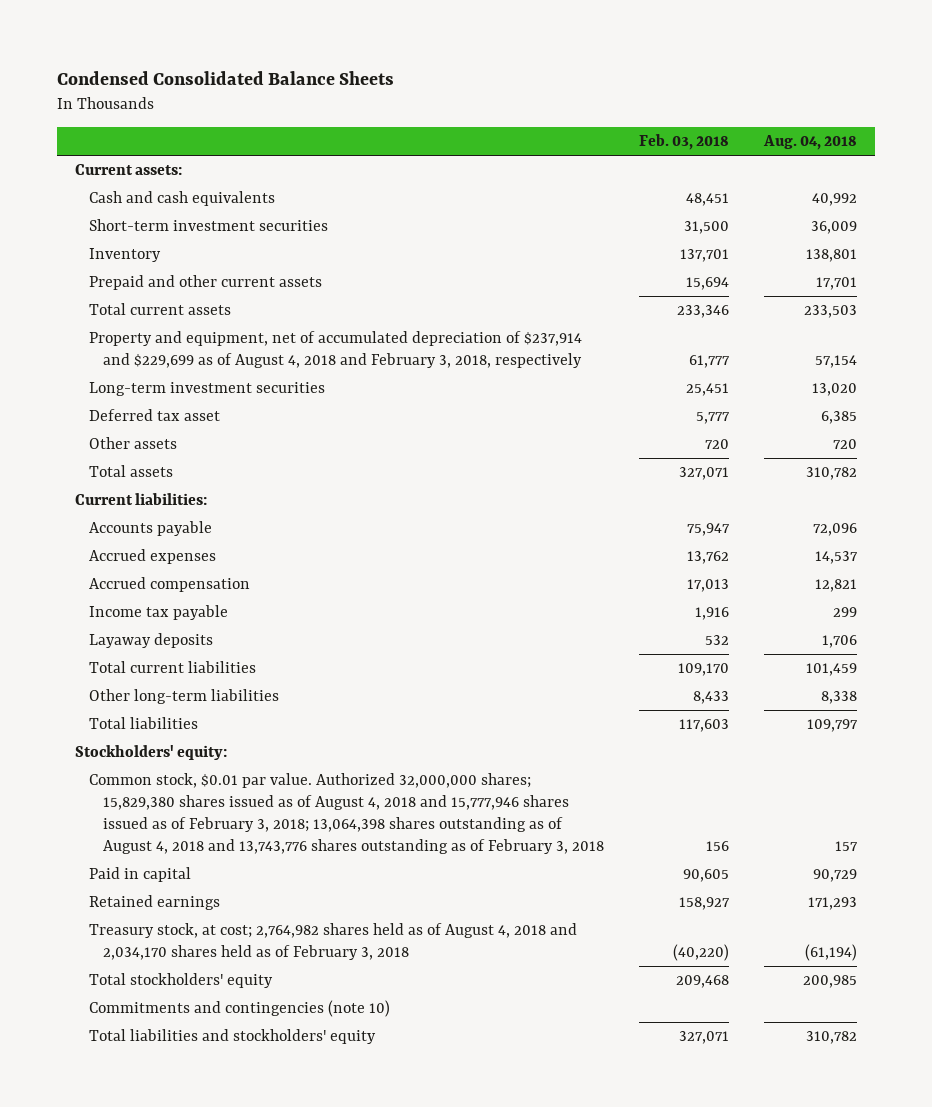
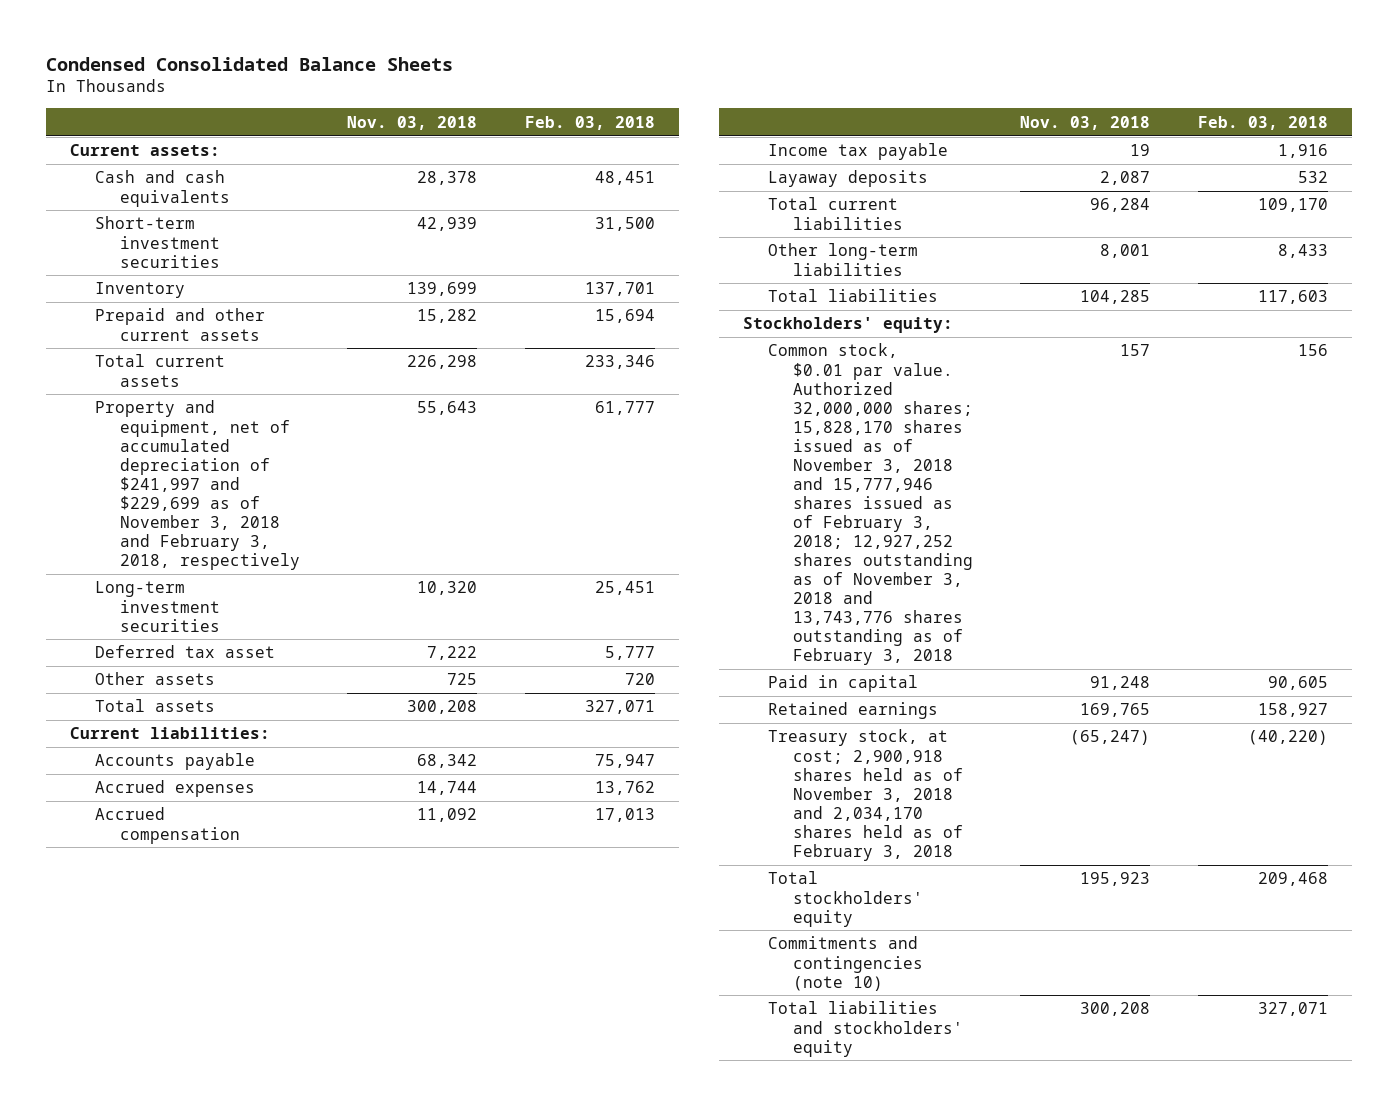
[763,135,858,151] Aug. 04, 2018 -> none
none -> [347,115,478,130] Nov. 03, 2018
[88,331,583,369] Property and equipment, net of accumulated depreciation of $237,914 and $229,699 as of August 4, 2018 and February 3, 2018, respectively -> [94,400,300,570] Property and equipment, net of accumulated depreciation of $241,997 and $229,699 as of November 3, 2018 and February 3, 2018, respectively
[88,773,605,854] Common stock, $0.01 par value. Authorized 32,000,000 shares; 15,829,380 shares issued as of August 4, 2018 and 15,777,946 shares issued as of February 3, 2018; 13,064,398 shares outstanding as of August 4, 2018 and 13,743,776 shares outstanding as of February 3, 2018 -> [767,343,973,666] Common stock, $0.01 par value. Authorized 32,000,000 shares; 15,828,170 shares issued as of November 3, 2018 and 15,777,946 shares issued as of February 3, 2018; 12,927,252 shares outstanding as of November 3, 2018 and 13,743,776 shares outstanding as of February 3, 2018
[88,923,577,961] Treasury stock, at cost; 2,764,982 shares held as of August 4, 2018 and 2,034,170 shares held as of February 3, 2018 -> [767,729,963,861] Treasury stock, at cost; 2,900,918 shares held as of November 3, 2018 and 2,034,170 shares held as of February 3, 2018

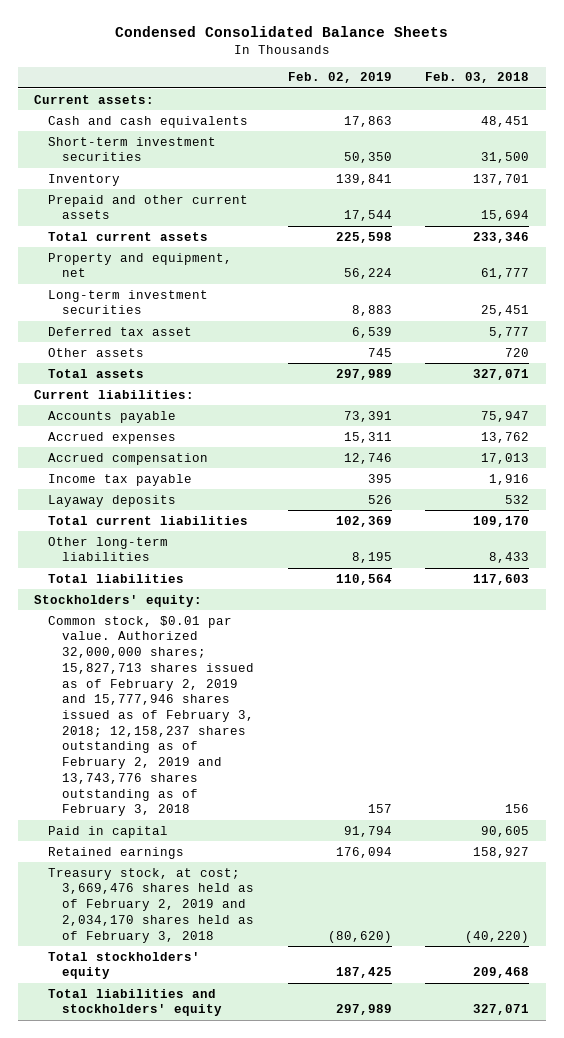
[347,115,478,130] Nov. 03, 2018 -> none
none -> [287,72,392,84] Feb. 02, 2019
[94,400,300,570] Property and equipment, net of accumulated depreciation of $241,997 and $229,699 as of November 3, 2018 and February 3, 2018, respectively -> [48,252,233,278] Property and equipment, net
[767,343,973,666] Common stock, $0.01 par value. Authorized 32,000,000 shares; 15,828,170 shares issued as of November 3, 2018 and 15,777,946 shares issued as of February 3, 2018; 12,927,252 shares outstanding as of November 3, 2018 and 13,743,776 shares outstanding as of February 3, 2018 -> [48,615,255,817] Common stock, $0.01 par value. Authorized 32,000,000 shares; 15,827,713 shares issued as of February 2, 2019 and 15,777,946 shares issued as of February 3, 2018; 12,158,237 shares outstanding as of February 2, 2019 and 13,743,776 shares outstanding as of February 3, 2018
[767,729,963,861] Treasury stock, at cost; 2,900,918 shares held as of November 3, 2018 and 2,034,170 shares held as of February 3, 2018 -> [48,867,255,943] Treasury stock, at cost; 3,669,476 shares held as of February 2, 2019 and 2,034,170 shares held as of February 3, 2018
[767,936,923,991] Commitments and contingencies (note 10) -> none

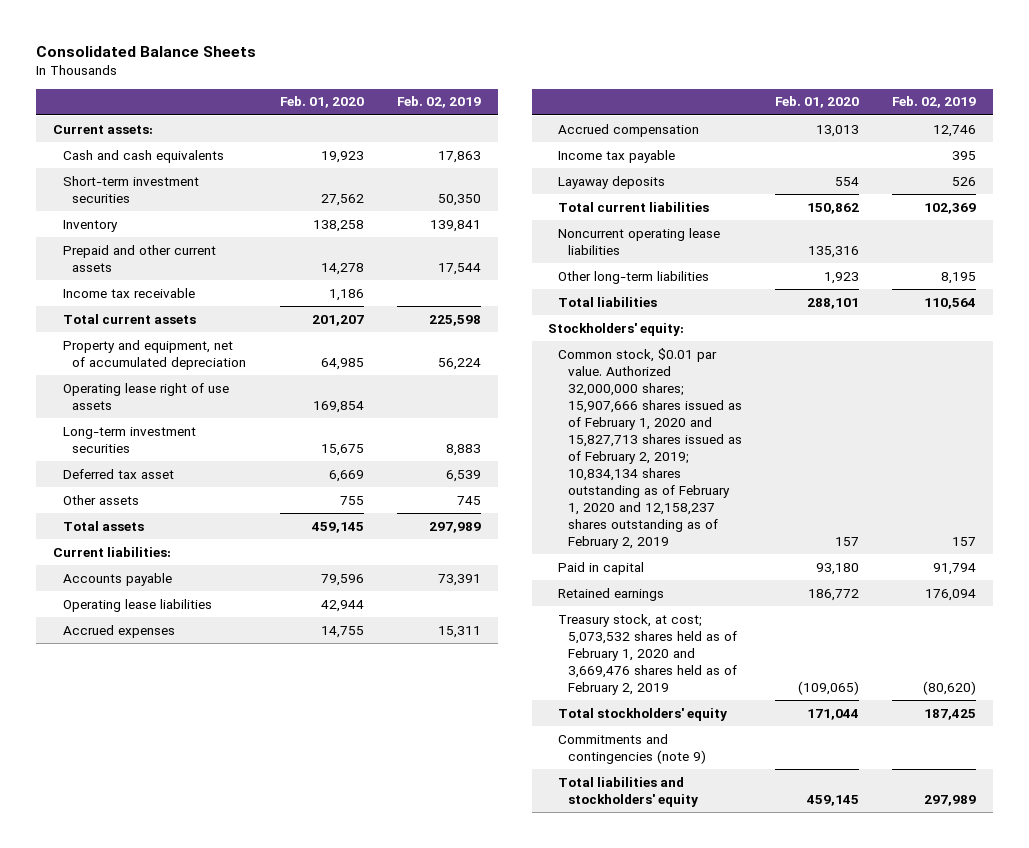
[114,26,448,38] Condensed Consolidated Balance Sheets -> [36,46,257,58] Consolidated Balance Sheets
[425,72,530,84] Feb. 03, 2018 -> none
none -> [279,96,364,109] Feb. 01, 2020
none -> [62,287,195,298] Income tax receivable
[48,252,233,278] Property and equipment, net -> [62,339,247,370] Property and equipment, net of accumulated depreciation
none -> [62,382,229,410] Operating lease right of use assets
none -> [62,598,212,612] Operating lease liabilities
none -> [557,227,720,255] Noncurrent operating lease liabilities
[48,615,255,817] Common stock, $0.01 par value. Authorized 32,000,000 shares; 15,827,713 shares issued as of February 2, 2019 and 15,777,946 shares issued as of February 3, 2018; 12,158,237 shares outstanding as of February 2, 2019 and 13,743,776 shares outstanding as of February 3, 2018 -> [557,347,742,549] Common stock, $0.01 par value. Authorized 32,000,000 shares; 15,907,666 shares issued as of February 1, 2020 and 15,827,713 shares issued as of February 2, 2019; 10,834,134 shares outstanding as of February 1, 2020 and 12,158,237 shares outstanding as of February 2, 2019
[48,867,255,943] Treasury stock, at cost; 3,669,476 shares held as of February 2, 2019 and 2,034,170 shares held as of February 3, 2018 -> [557,613,737,695] Treasury stock, at cost; 5,073,532 shares held as of February 1, 2020 and 3,669,476 shares held as of February 2, 2019
none -> [557,733,706,764] Commitments and contingencies (note 9)

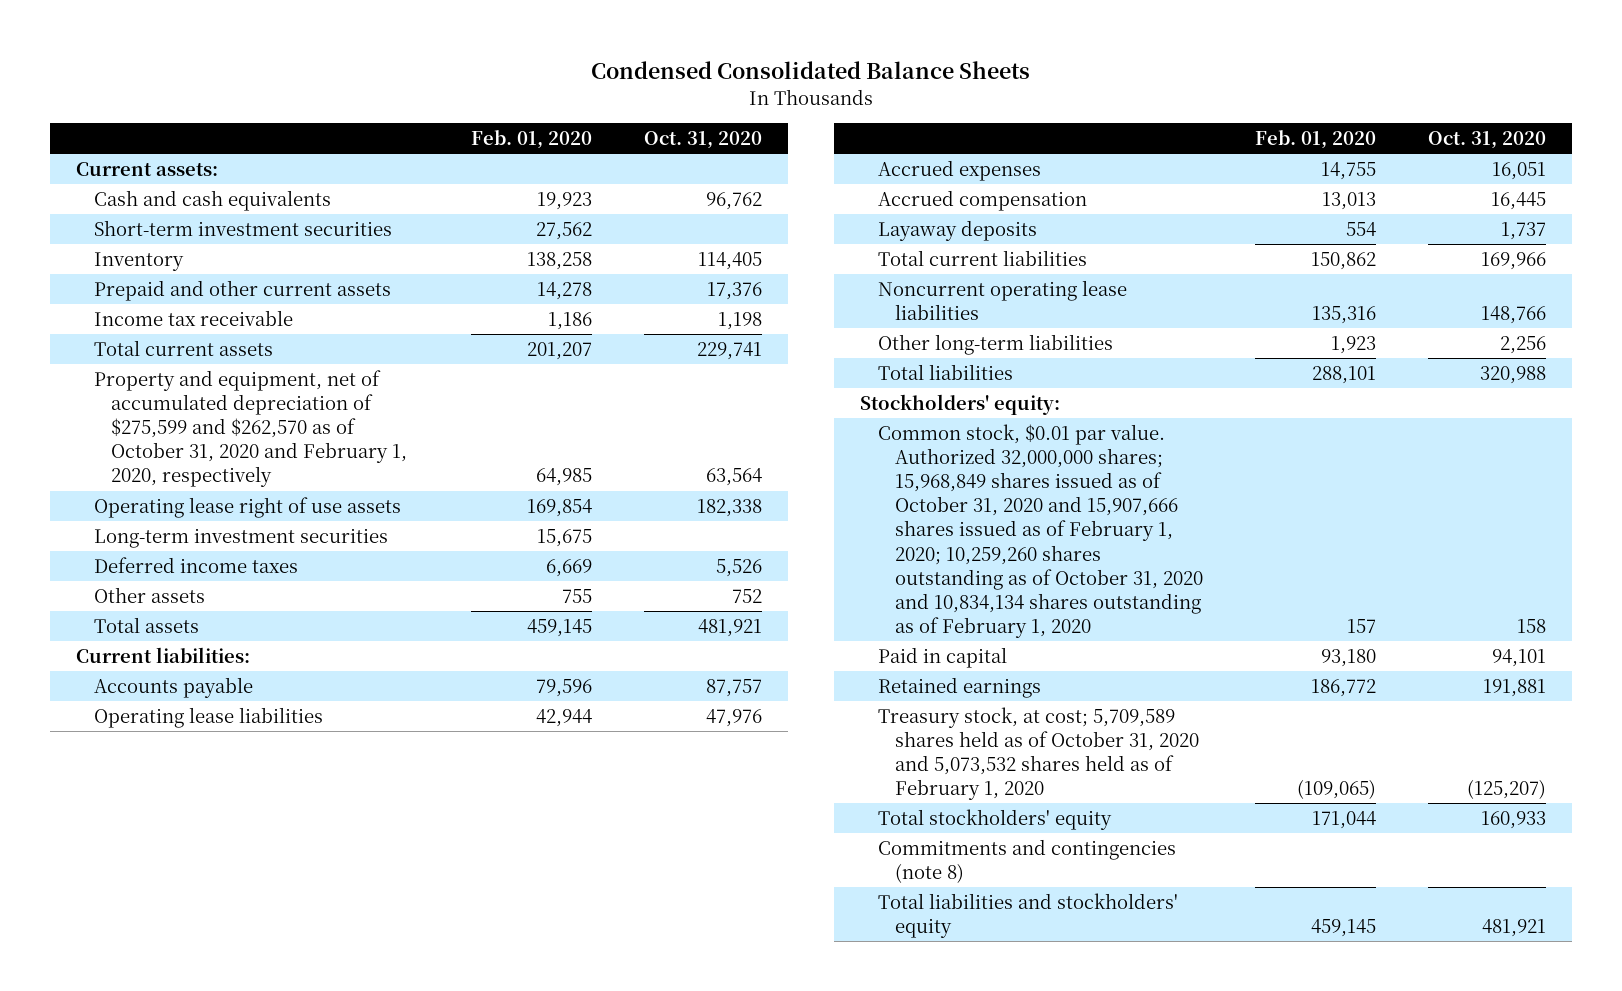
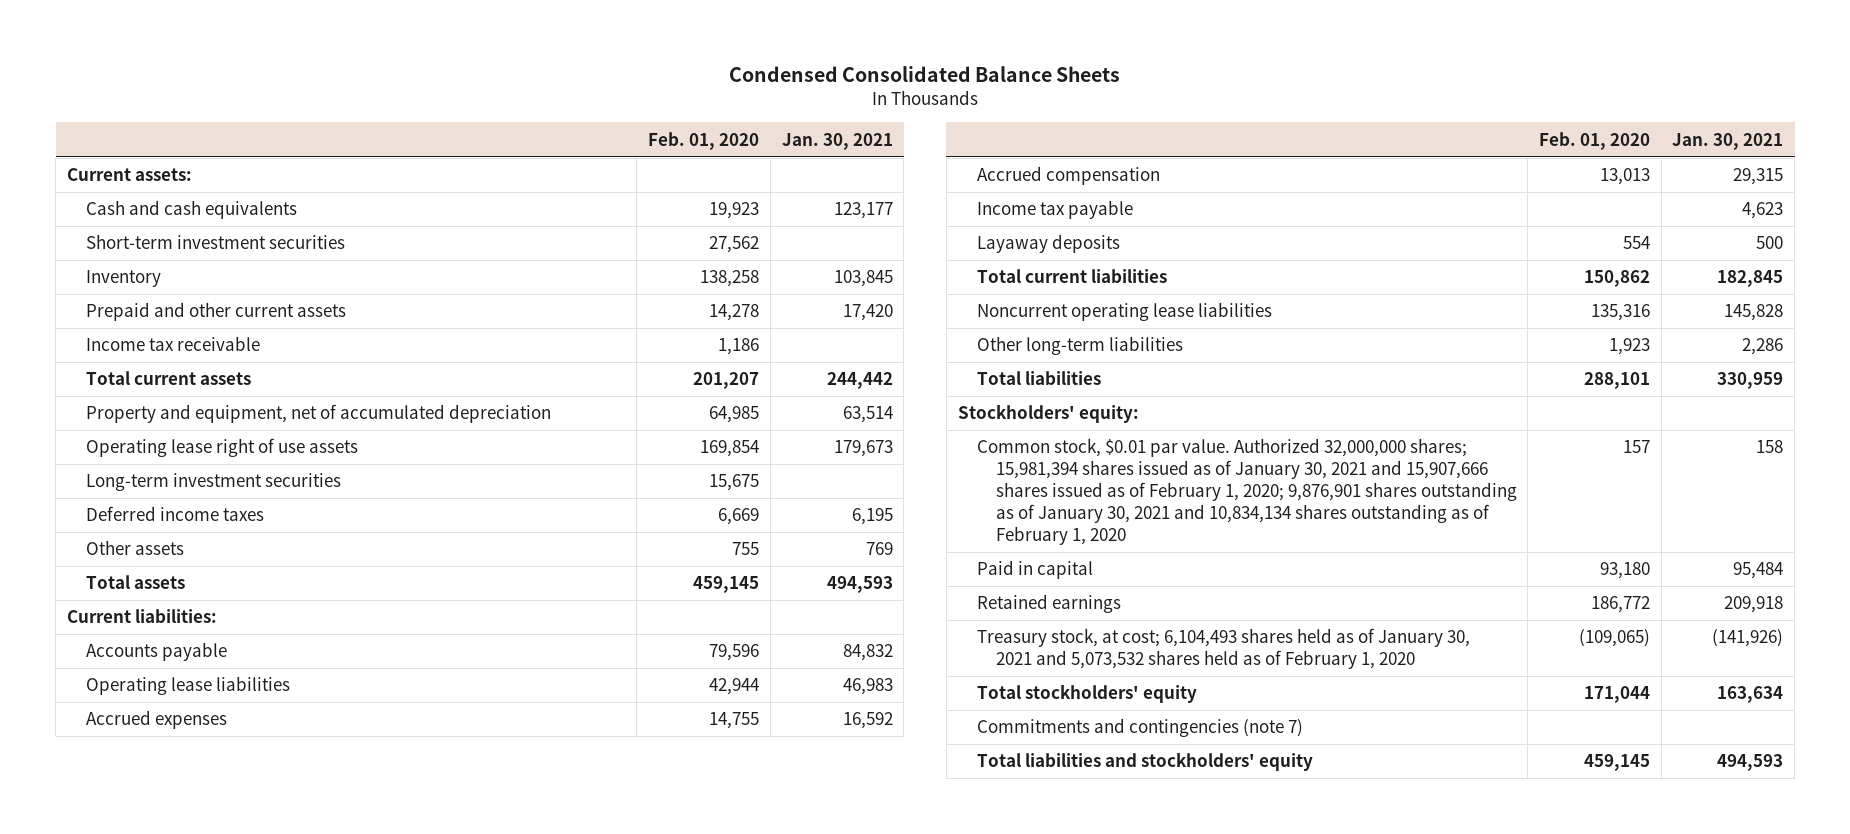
[643,130,762,149] Oct. 31, 2020 -> none
none -> [781,132,893,150] Jan. 30, 2021
[93,369,408,488] Property and equipment, net of accumulated depreciation of $275,599 and $262,570 as of October 31, 2020 and February 1, 2020, respectively -> [85,404,551,424] Property and equipment, net of accumulated depreciation
none -> [976,200,1133,220] Income tax payable
[877,423,1204,639] Common stock, $0.01 par value. Authorized 32,000,000 shares; 15,968,849 shares issued as of October 31, 2020 and 15,907,666 shares issued as of February 1, 2020; 10,259,260 shares outstanding as of October 31, 2020 and 10,834,134 shares outstanding as of February 1, 2020 -> [976,438,1517,546] Common stock, $0.01 par value. Authorized 32,000,000 shares; 15,981,394 shares issued as of January 30, 2021 and 15,907,666 shares issued as of February 1, 2020; 9,876,901 shares outstanding as of January 30, 2021 and 10,834,134 shares outstanding as of February 1, 2020
[877,706,1200,801] Treasury stock, at cost; 5,709,589 shares held as of October 31, 2020 and 5,073,532 shares held as of February 1, 2020 -> [976,628,1470,670] Treasury stock, at cost; 6,104,493 shares held as of January 30, 2021 and 5,073,532 shares held as of February 1, 2020
[877,838,1176,883] Commitments and contingencies (note 8) -> [976,718,1303,738] Commitments and contingencies (note 7)

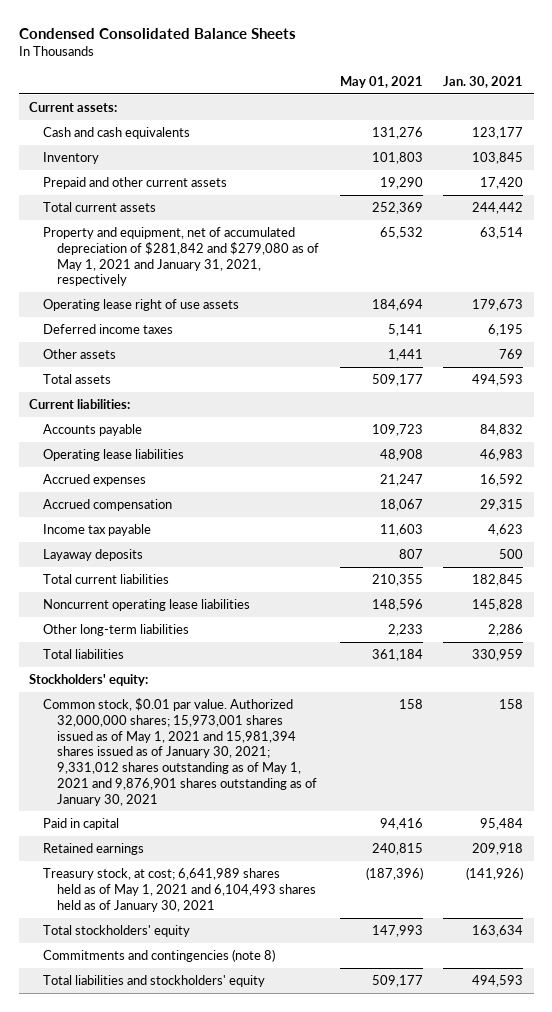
[648,131,760,150] Feb. 01, 2020 -> none
none -> [339,75,423,88] May 01, 2021
[85,234,345,250] Short-term investment securities -> none
[85,336,260,352] Income tax receivable -> none
[85,404,551,424] Property and equipment, net of accumulated depreciation -> [43,227,320,287] Property and equipment, net of accumulated depreciation of $281,842 and $279,080 as of May 1, 2021 and January 31, 2021, respectively
[85,473,341,492] Long-term investment securities -> none
[976,438,1517,546] Common stock, $0.01 par value. Authorized 32,000,000 shares; 15,981,394 shares issued as of January 30, 2021 and 15,907,666 shares issued as of February 1, 2020; 9,876,901 shares outstanding as of January 30, 2021 and 10,834,134 shares outstanding as of February 1, 2020 -> [43,698,318,806] Common stock, $0.01 par value. Authorized 32,000,000 shares; 15,973,001 shares issued as of May 1, 2021 and 15,981,394 shares issued as of January 30, 2021; 9,331,012 shares outstanding as of May 1, 2021 and 9,876,901 shares outstanding as of January 30, 2021
[976,628,1470,670] Treasury stock, at cost; 6,104,493 shares held as of January 30, 2021 and 5,073,532 shares held as of February 1, 2020 -> [43,868,317,912] Treasury stock, at cost; 6,641,989 shares held as of May 1, 2021 and 6,104,493 shares held as of January 30, 2021
[976,718,1303,738] Commitments and contingencies (note 7) -> [43,949,276,963] Commitments and contingencies (note 8)

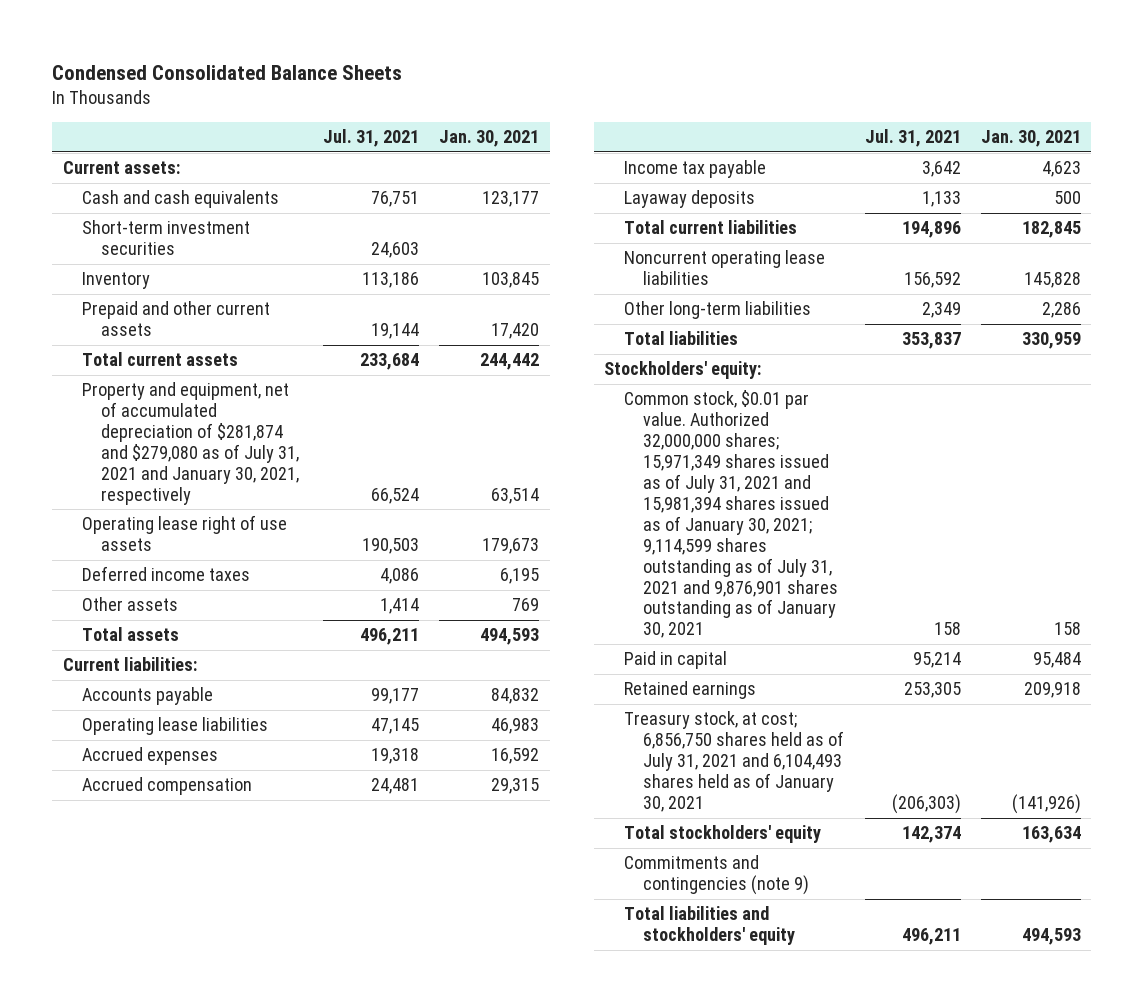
[339,75,423,88] May 01, 2021 -> none
none -> [322,129,419,148] Jul. 31, 2021
none -> [81,220,250,256] Short-term investment securities
[43,227,320,287] Property and equipment, net of accumulated depreciation of $281,842 and $279,080 as of May 1, 2021 and January 31, 2021, respectively -> [81,382,300,505] Property and equipment, net of accumulated depreciation of $281,874 and $279,080 as of July 31, 2021 and January 30, 2021, respectively
[43,698,318,806] Common stock, $0.01 par value. Authorized 32,000,000 shares; 15,973,001 shares issued as of May 1, 2021 and 15,981,394 shares issued as of January 30, 2021; 9,331,012 shares outstanding as of May 1, 2021 and 9,876,901 shares outstanding as of January 30, 2021 -> [623,390,838,639] Common stock, $0.01 par value. Authorized 32,000,000 shares; 15,971,349 shares issued as of July 31, 2021 and 15,981,394 shares issued as of January 30, 2021; 9,114,599 shares outstanding as of July 31, 2021 and 9,876,901 shares outstanding as of January 30, 2021
[43,868,317,912] Treasury stock, at cost; 6,641,989 shares held as of May 1, 2021 and 6,104,493 shares held as of January 30, 2021 -> [623,711,844,812] Treasury stock, at cost; 6,856,750 shares held as of July 31, 2021 and 6,104,493 shares held as of January 30, 2021
[43,949,276,963] Commitments and contingencies (note 8) -> [623,855,809,896] Commitments and contingencies (note 9)

